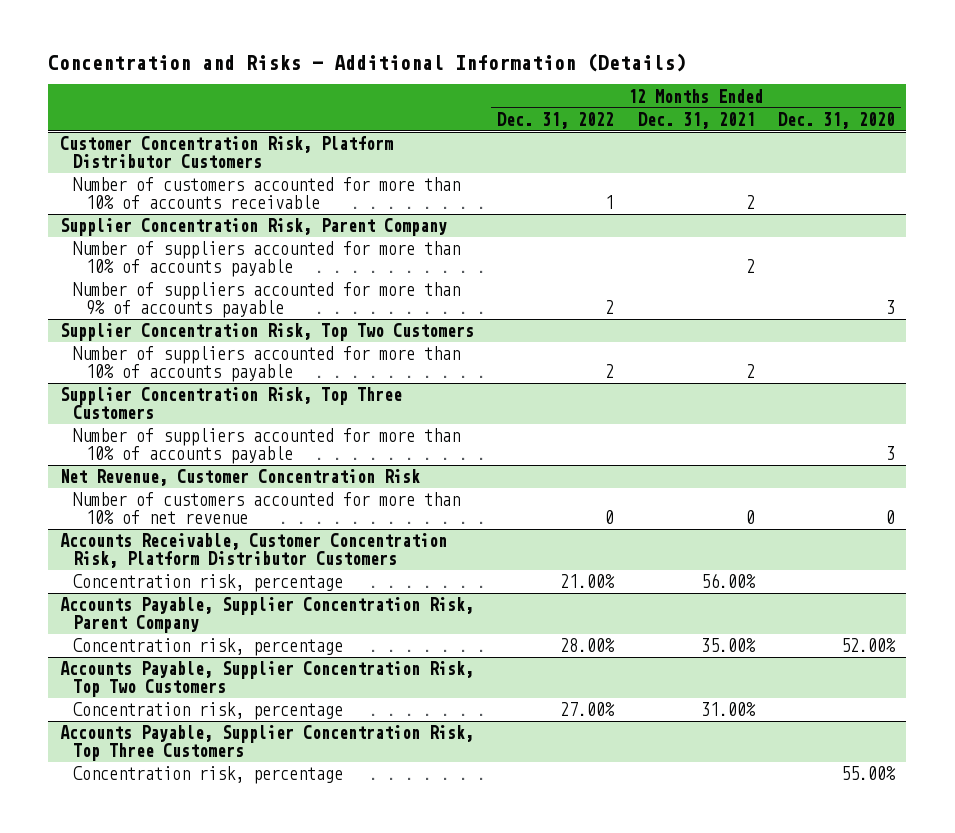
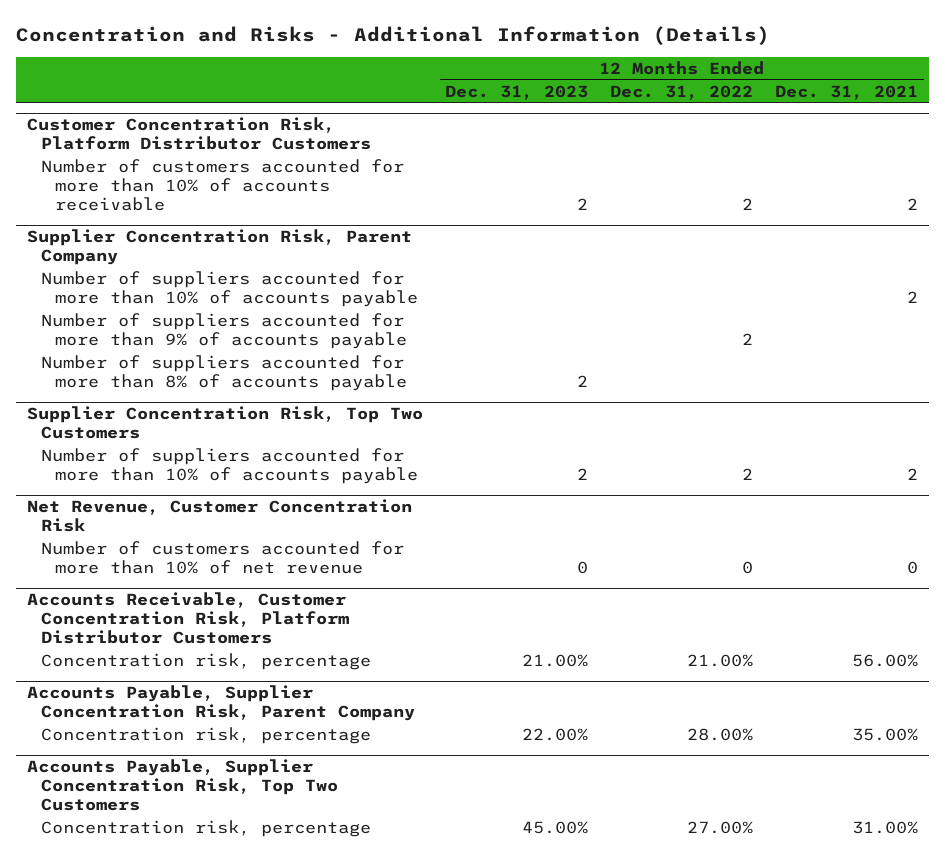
[777,111,895,129] Dec. 31, 2020 -> none
none -> [445,84,589,100] Dec. 31, 2023
[605,195,615,210] 1 -> [742,197,754,210] 2
none -> [40,355,407,391] Number of suppliers accounted for more than 8% of accounts payable
[60,387,403,420] Supplier Concentration Risk, Top Three Customers -> none
[73,428,461,465] Number of suppliers accounted for more than 10% of accounts payable -> none
[60,725,475,762] Accounts Payable, Supplier Concentration Risk, Top Three Customers -> none
[73,766,344,785] Concentration risk, percentage -> none

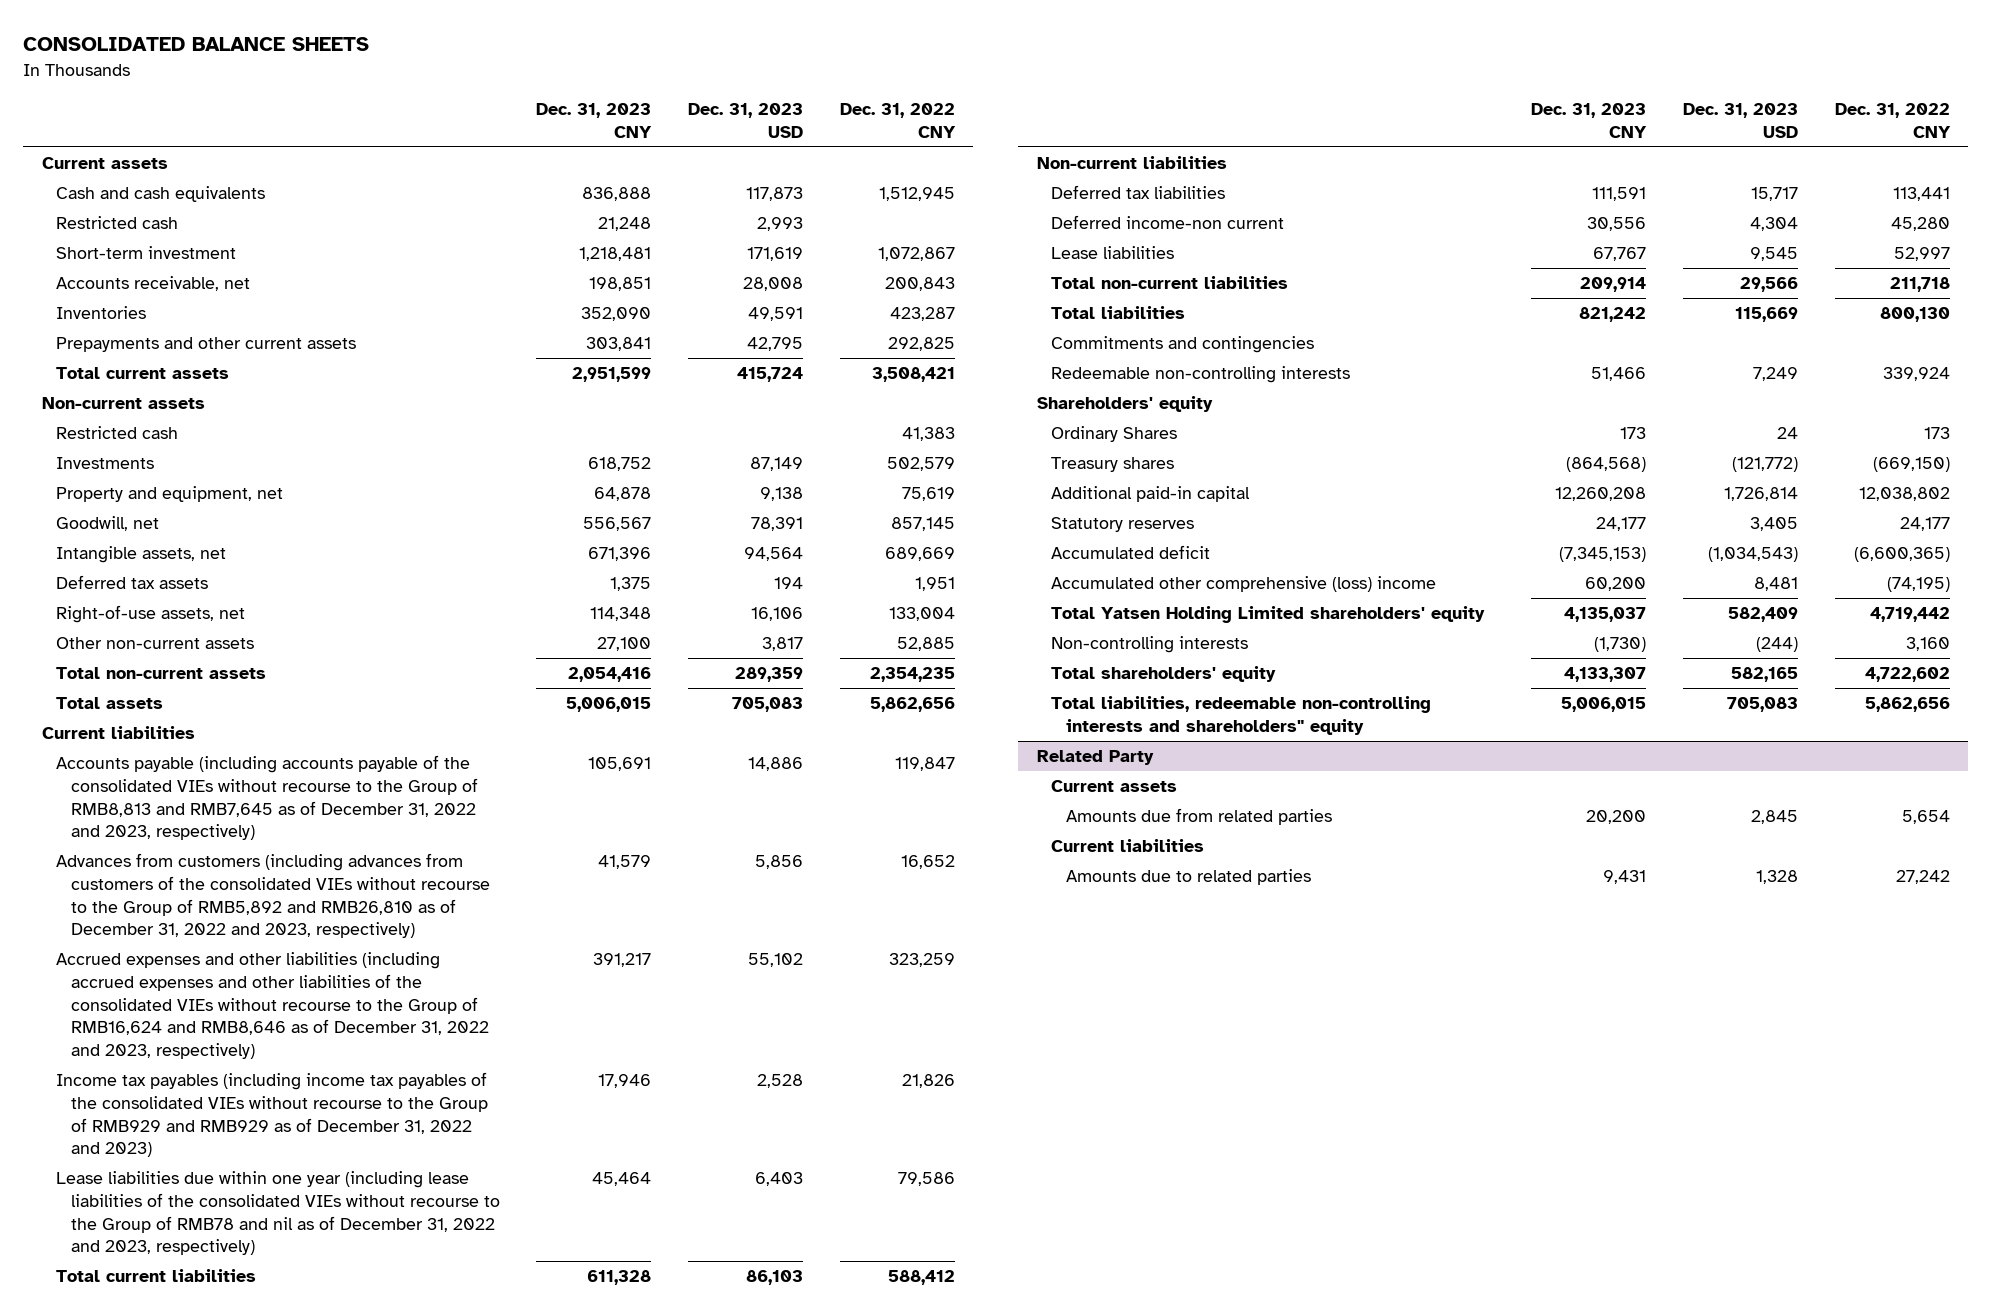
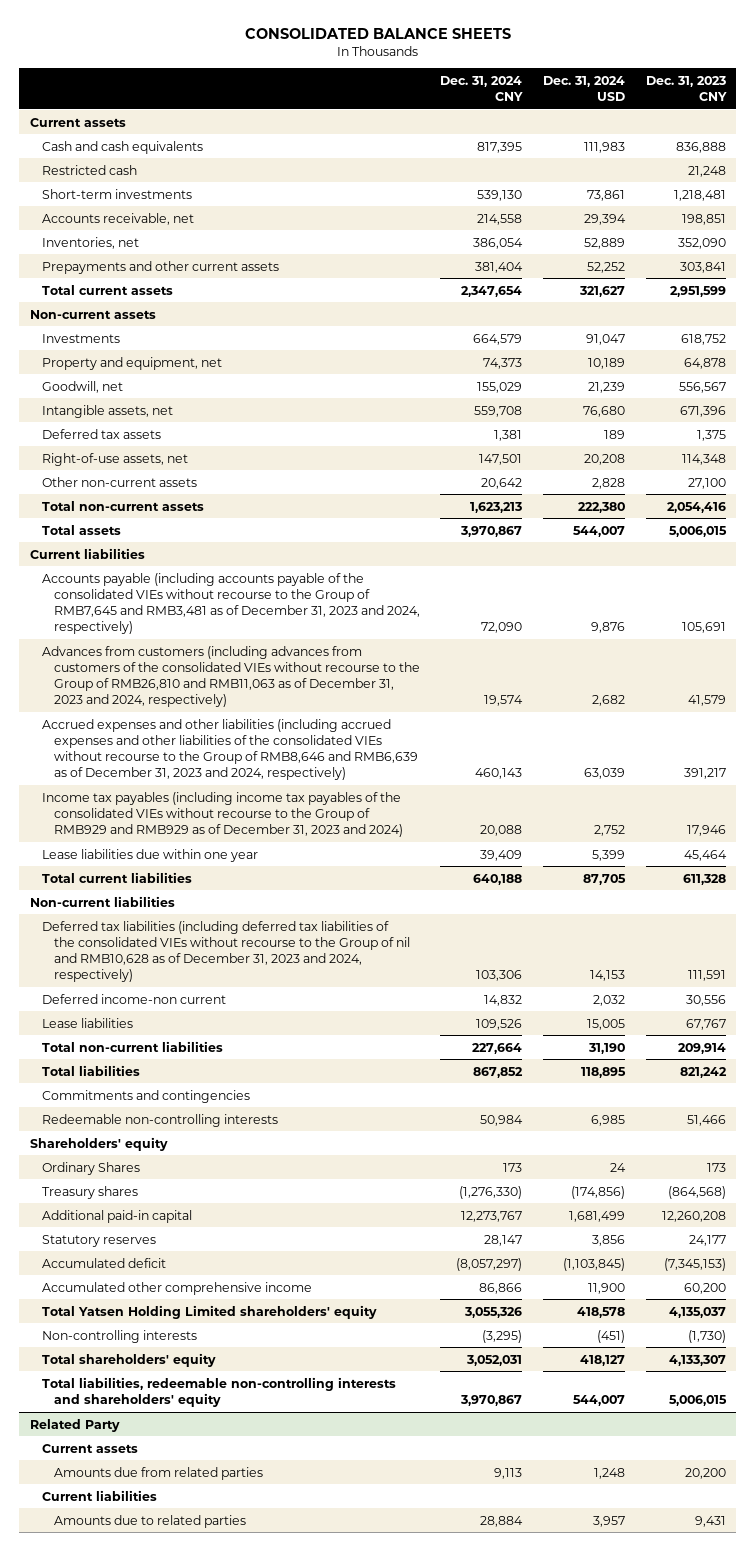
[688,102,804,138] Dec. 31, 2023 USD -> none
[839,102,956,138] Dec. 31, 2022 CNY -> none
none -> [440,75,524,102] Dec. 31, 2024 CNY
none -> [542,75,625,102] Dec. 31, 2024 USD
[56,246,237,260] Short-term investment -> [41,188,192,199] Short-term investments
[56,306,147,320] Inventories -> [41,236,139,249] Inventories, net
[56,426,179,440] Restricted cash -> none
[56,755,478,841] Accounts payable (including accounts payable of the consolidated VIEs without recourse to the Group of RMB8,813 and RMB7,645 as of December 31, 2022 and 2023, respectively) -> [41,572,420,635] Accounts payable (including accounts payable of the consolidated VIEs without recourse to the Group of RMB7,645 and RMB3,481 as of December 31, 2023 and 2024, respectively)
[56,853,490,939] Advances from customers (including advances from customers of the consolidated VIEs without recourse to the Group of RMB5,892 and RMB26,810 as of December 31, 2022 and 2023, respectively) -> [41,645,420,708] Advances from customers (including advances from customers of the consolidated VIEs without recourse to the Group of RMB26,810 and RMB11,063 as of December 31, 2023 and 2024, respectively)
[56,952,489,1060] Accrued expenses and other liabilities (including accrued expenses and other liabilities of the consolidated VIEs without recourse to the Group of RMB16,624 and RMB8,646 as of December 31, 2022 and 2023, respectively) -> [41,718,418,781] Accrued expenses and other liabilities (including accrued expenses and other liabilities of the consolidated VIEs without recourse to the Group of RMB8,646 and RMB6,639 as of December 31, 2023 and 2024, respectively)
[56,1072,488,1158] Income tax payables (including income tax payables of the consolidated VIEs without recourse to the Group of RMB929 and RMB929 as of December 31, 2022 and 2023) -> [41,791,403,838] Income tax payables (including income tax payables of the consolidated VIEs without recourse to the Group of RMB929 and RMB929 as of December 31, 2023 and 2024)
[56,1171,500,1256] Lease liabilities due within one year (including lease liabilities of the consolidated VIEs without recourse to the Group of RMB78 and nil as of December 31, 2022 and 2023, respectively) -> [41,848,258,862] Lease liabilities due within one year
[1051,185,1226,200] Deferred tax liabilities -> [41,920,410,983] Deferred tax liabilities (including deferred tax liabilities of the consolidated VIEs without recourse to the Group of nil and RMB10,628 as of December 31, 2023 and 2024, respectively)
[1051,576,1437,593] Accumulated other comprehensive (loss) income -> [41,1281,312,1295] Accumulated other comprehensive income
[1051,696,1432,735] Total liabilities, redeemable non-controlling interests and shareholders" equity -> [41,1376,396,1407] Total liabilities, redeemable non-controlling interests and shareholders' equity

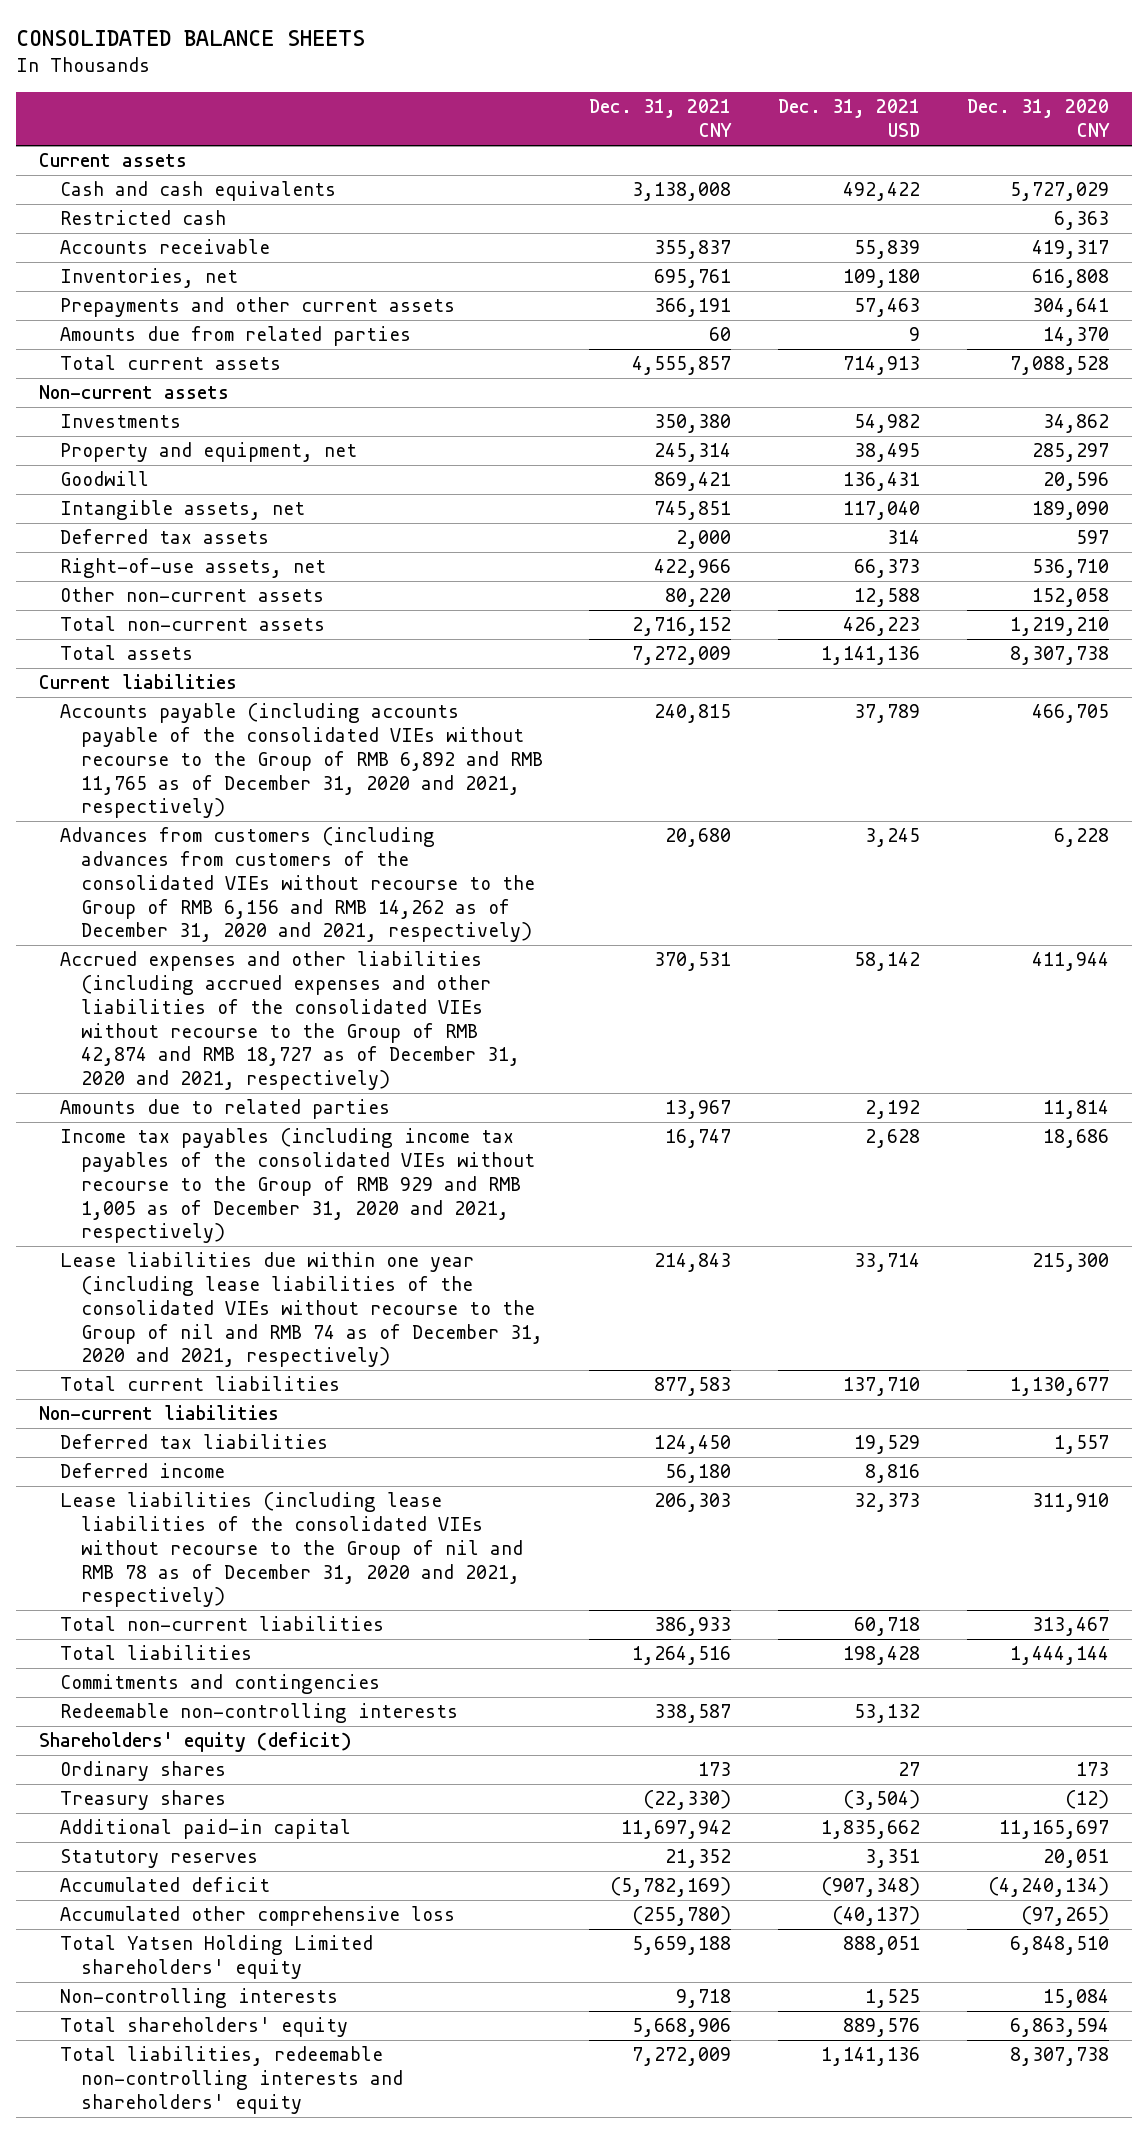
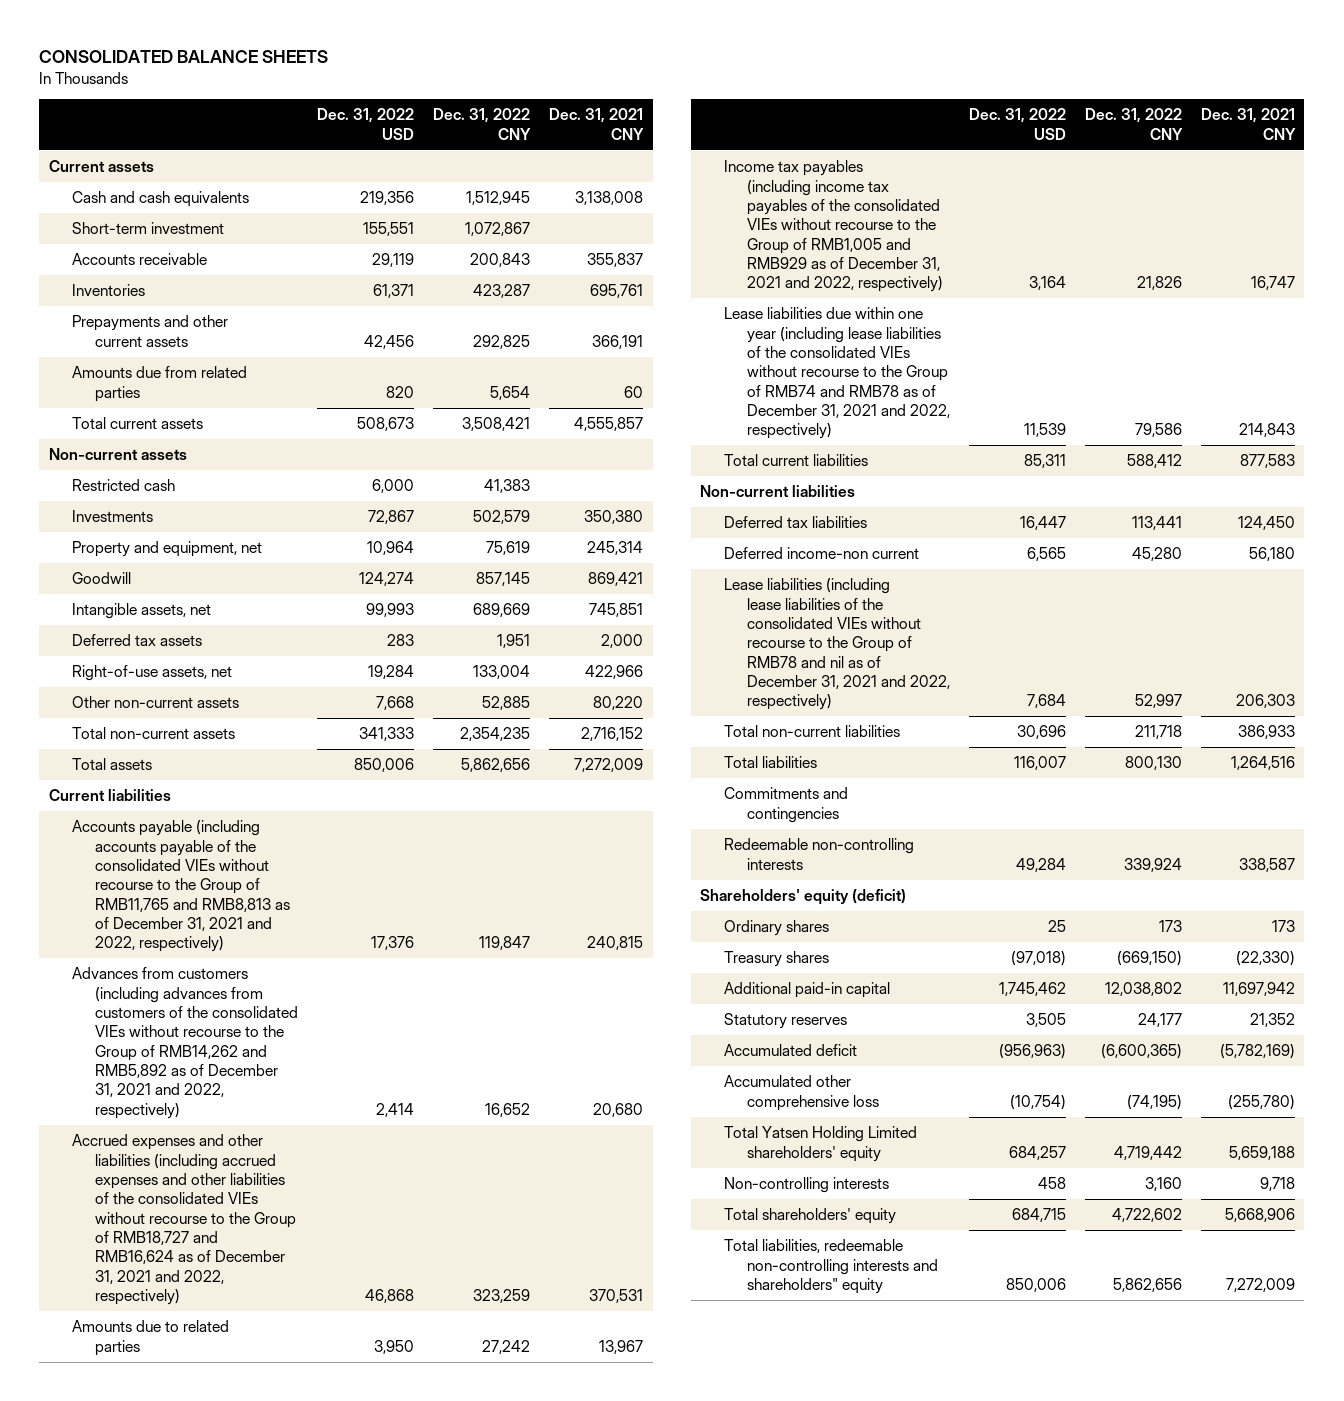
[777,99,920,138] Dec. 31, 2021 USD -> none
[966,99,1110,138] Dec. 31, 2020 CNY -> none
none -> [317,108,415,140] Dec. 31, 2022 USD
none -> [433,108,532,140] Dec. 31, 2022 CNY
none -> [72,222,225,235] Short-term investment
[59,268,238,289] Inventories, net -> [72,284,146,297] Inventories
[59,210,226,226] Restricted cash -> [72,479,176,492] Restricted cash
[59,703,543,819] Accounts payable (including accounts payable of the consolidated VIEs without recourse to the Group of RMB 6,892 and RMB 11,765 as of December 31, 2020 and 2021, respectively) -> [72,820,291,953] Accounts payable (including accounts payable of the consolidated VIEs without recourse to the Group of RMB11,765 and RMB8,813 as of December 31, 2021 and 2022, respectively)
[59,827,535,943] Advances from customers (including advances from customers of the consolidated VIEs without recourse to the Group of RMB 6,156 and RMB 14,262 as of December 31, 2020 and 2021, respectively) -> [72,967,299,1119] Advances from customers (including advances from customers of the consolidated VIEs without recourse to the Group of RMB14,262 and RMB5,892 as of December 31, 2021 and 2022, respectively)
[59,951,520,1090] Accrued expenses and other liabilities (including accrued expenses and other liabilities of the consolidated VIEs without recourse to the Group of RMB 42,874 and RMB 18,727 as of December 31, 2020 and 2021, respectively) -> [72,1134,297,1305] Accrued expenses and other liabilities (including accrued expenses and other liabilities of the consolidated VIEs without recourse to the Group of RMB18,727 and RMB16,624 as of December 31, 2021 and 2022, respectively)
[59,1128,535,1244] Income tax payables (including income tax payables of the consolidated VIEs without recourse to the Group of RMB 929 and RMB 1,005 as of December 31, 2020 and 2021, respectively) -> [723,160,943,293] Income tax payables (including income tax payables of the consolidated VIEs without recourse to the Group of RMB1,005 and RMB929 as of December 31, 2021 and 2022, respectively)
[59,1252,543,1368] Lease liabilities due within one year (including lease liabilities of the consolidated VIEs without recourse to the Group of nil and RMB 74 as of December 31, 2020 and 2021, respectively) -> [723,307,950,440] Lease liabilities due within one year (including lease liabilities of the consolidated VIEs without recourse to the Group of RMB74 and RMB78 as of December 31, 2021 and 2022, respectively)
[59,1463,225,1479] Deferred income -> [723,547,919,560] Deferred income-non current
[59,1492,523,1608] Lease liabilities (including lease liabilities of the consolidated VIEs without recourse to the Group of nil and RMB 78 as of December 31, 2020 and 2021, respectively) -> [723,578,950,711] Lease liabilities (including lease liabilities of the consolidated VIEs without recourse to the Group of RMB78 and nil as of December 31, 2021 and 2022, respectively)
[59,2046,403,2114] Total liabilities, redeemable non-controlling interests and shareholders' equity -> [723,1239,938,1294] Total liabilities, redeemable non-controlling interests and shareholders" equity

